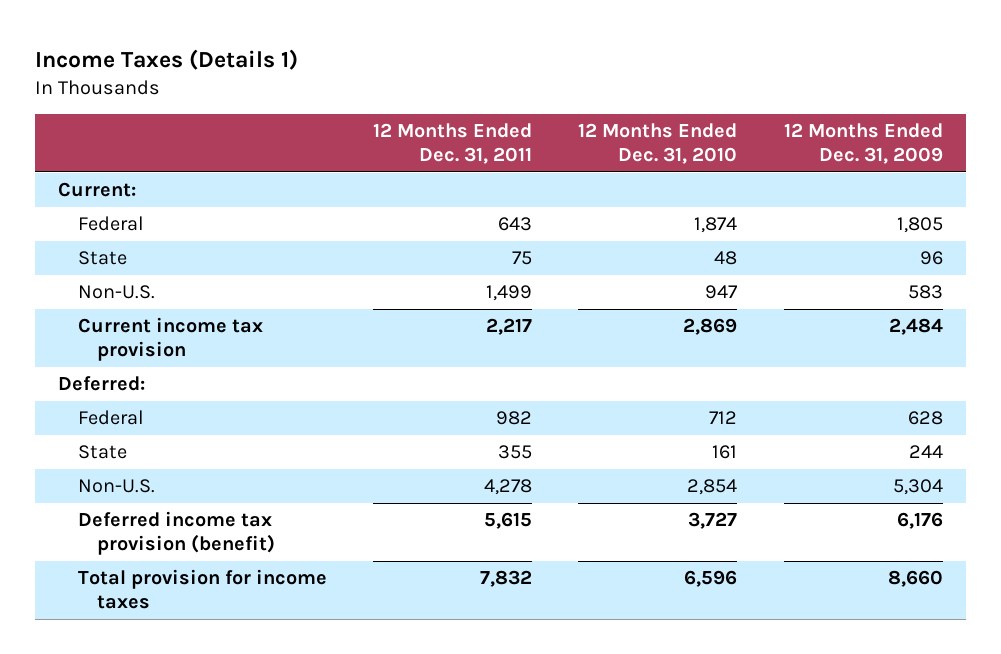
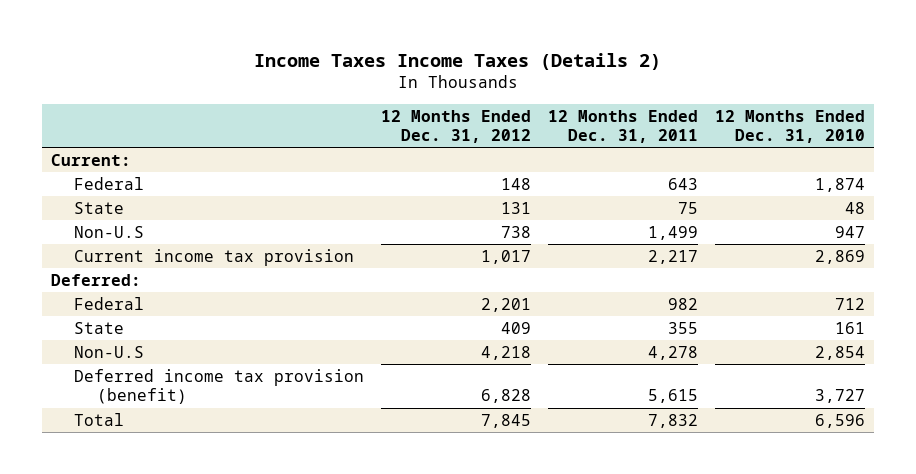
[35,48,299,70] Income Taxes (Details 1) -> [253,52,661,70] Income Taxes Income Taxes (Details 2)
[783,123,943,165] 12 Months Ended Dec. 31, 2009 -> none
none -> [380,109,531,144] 12 Months Ended Dec. 31, 2012
[77,285,155,300] Non-U.S. -> [73,225,144,238] Non-U.S
[77,479,155,494] Non-U.S. -> [73,345,144,358] Non-U.S
[77,569,327,610] Total provision for income taxes -> [73,412,124,426] Total

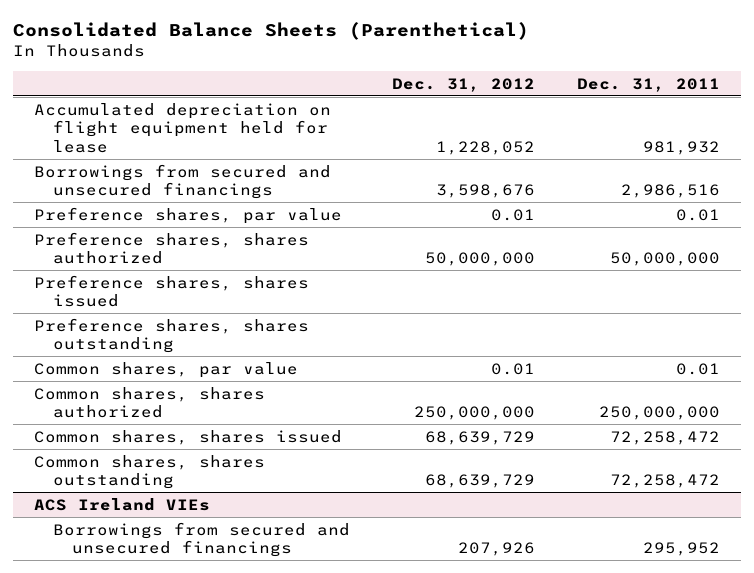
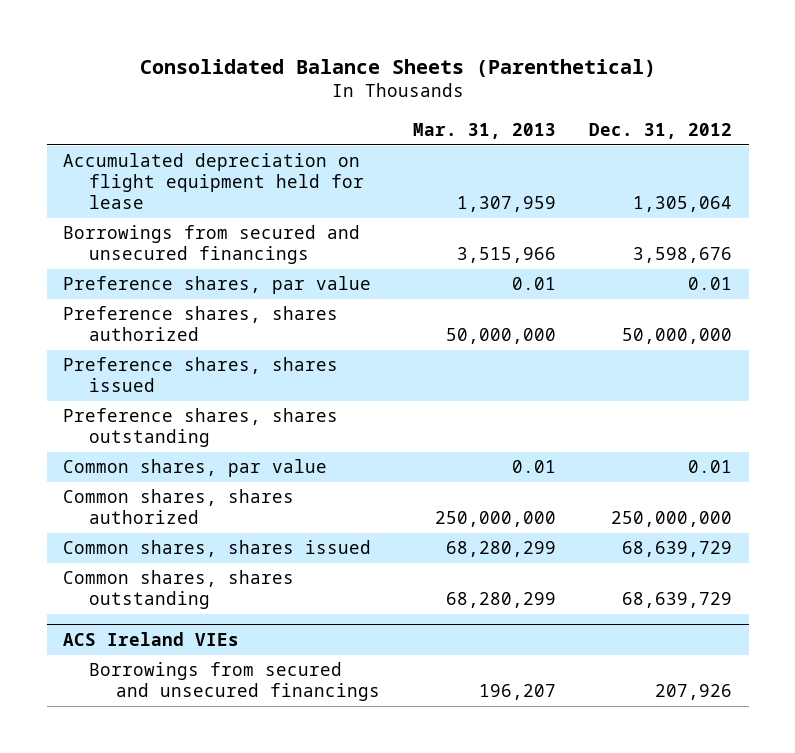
[577,77,721,92] Dec. 31, 2011 -> none
none -> [412,122,556,139] Mar. 31, 2013
[435,140,535,155] 1,228,052 -> [632,196,732,213] 1,305,064

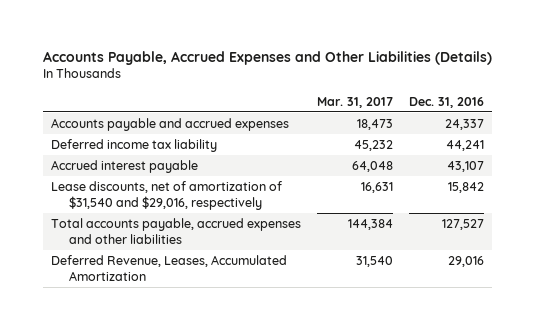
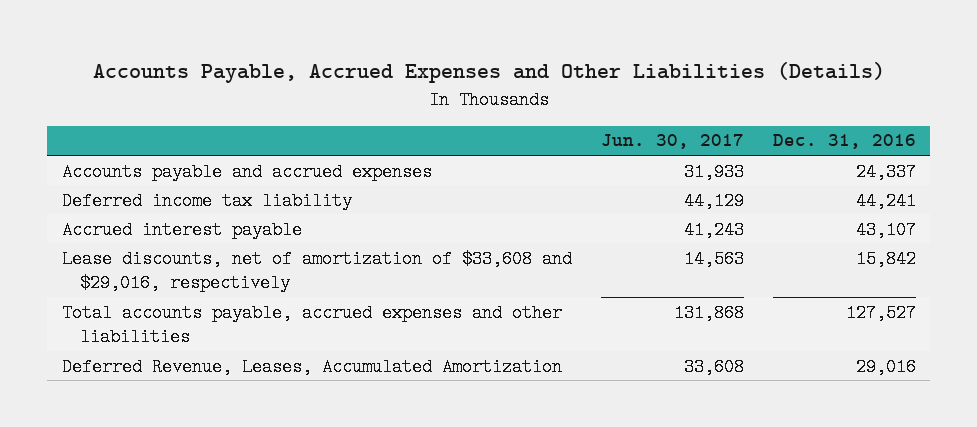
[316,96,393,108] Mar. 31, 2017 -> none
none -> [600,134,744,150] Jun. 30, 2017
[50,180,282,210] Lease discounts, net of amortization of $31,540 and $29,016, respectively -> [61,249,572,293] Lease discounts, net of amortization of $33,608 and $29,016, respectively

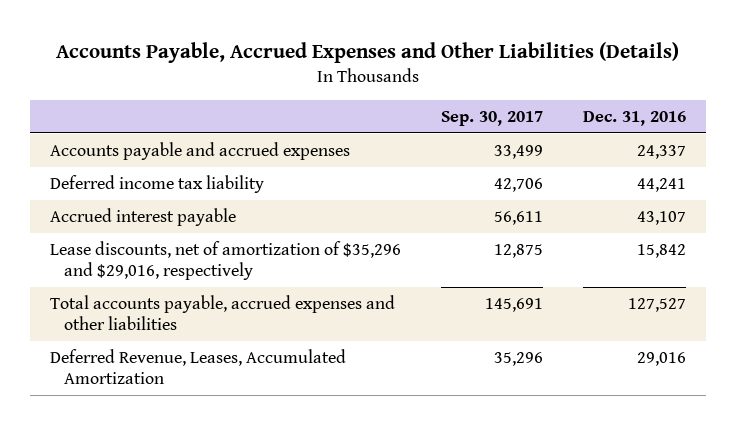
[600,134,744,150] Jun. 30, 2017 -> none
none -> [441,110,544,126] Sep. 30, 2017
[61,249,572,293] Lease discounts, net of amortization of $33,608 and $29,016, respectively -> [50,240,402,281] Lease discounts, net of amortization of $35,296 and $29,016, respectively

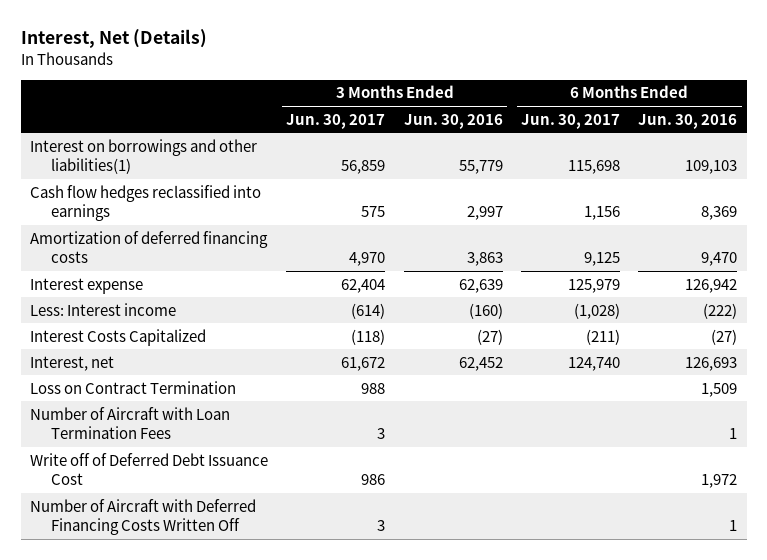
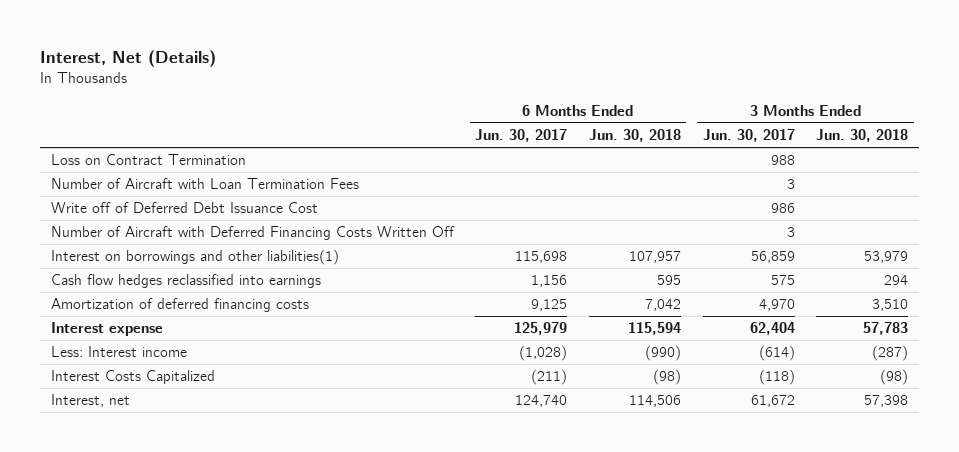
[403,113,503,129] Jun. 30, 2016 -> none
[638,113,738,129] Jun. 30, 2016 -> none
none -> [589,129,682,143] Jun. 30, 2018
none -> [816,129,909,143] Jun. 30, 2018
[29,380,236,394] Loss on Contract Termination -> [50,154,246,166] Loss on Contract Termination
[29,406,230,440] Number of Aircraft with Loan Termination Fees -> [50,178,359,190] Number of Aircraft with Loan Termination Fees
[29,452,268,486] Write off of Deferred Debt Issuance Cost -> [50,202,318,214] Write off of Deferred Debt Issuance Cost
[29,498,256,536] Number of Aircraft with Deferred Financing Costs Written Off -> [50,226,455,241] Number of Aircraft with Deferred Financing Costs Written Off

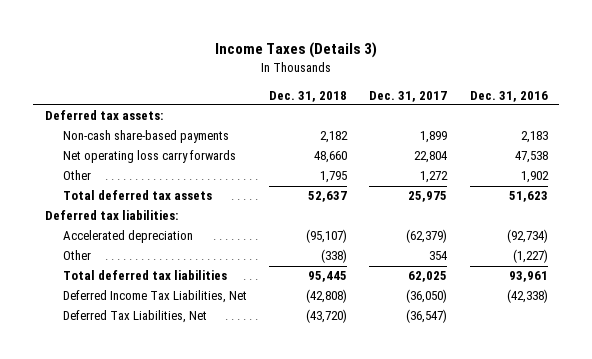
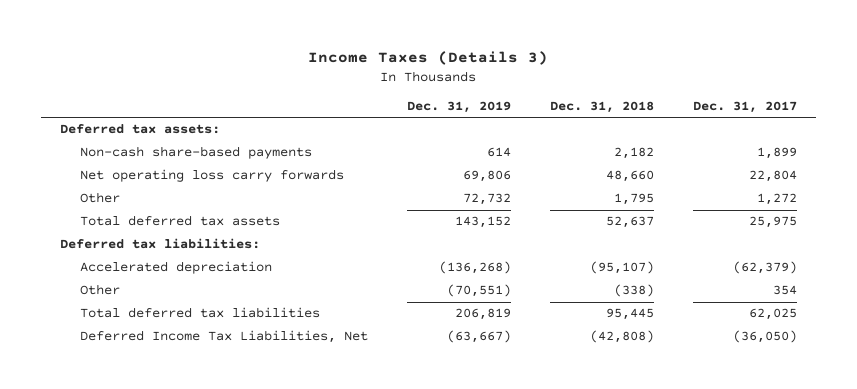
[469,90,548,102] Dec. 31, 2016 -> none
none -> [407,100,512,113] Dec. 31, 2019
[62,310,207,324] Deferred Tax Liabilities, Net -> none

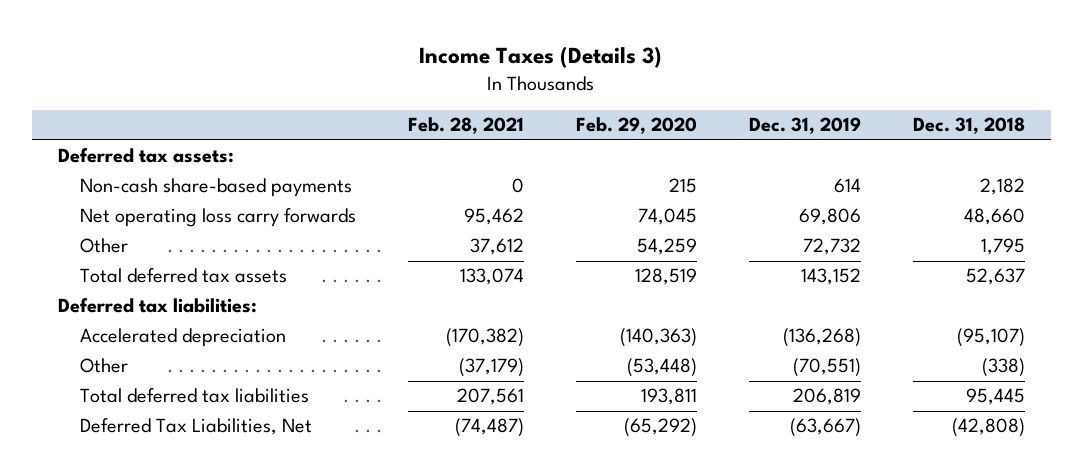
[692,100,797,113] Dec. 31, 2017 -> none
none -> [407,117,524,135] Feb. 28, 2021
none -> [575,117,697,135] Feb. 29, 2020
[80,330,369,344] Deferred Income Tax Liabilities, Net -> [79,418,312,436] Deferred Tax Liabilities, Net

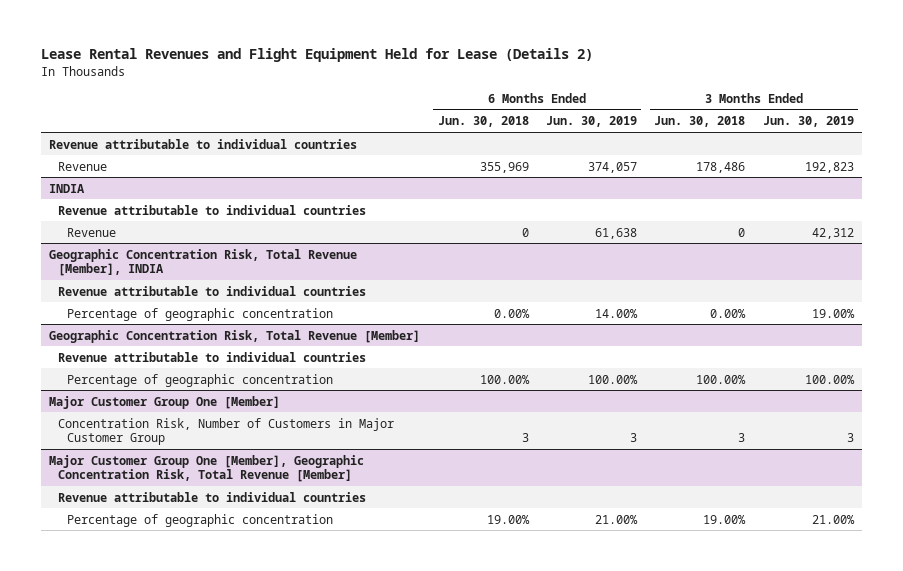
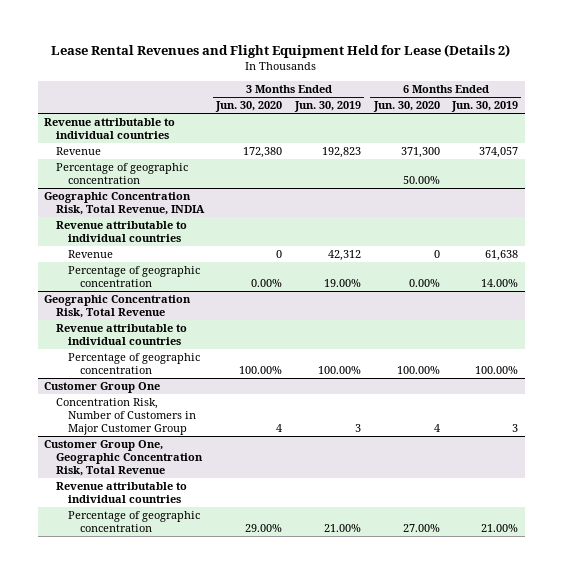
[437,116,529,128] Jun. 30, 2018 -> none
[654,116,746,128] Jun. 30, 2018 -> none
none -> [215,101,283,113] Jun. 30, 2020
none -> [372,101,440,113] Jun. 30, 2020
[49,183,86,193] INDIA -> none
none -> [55,162,188,184] Percentage of geographic concentration
none -> [43,191,205,215] Geographic Concentration Risk, Total Revenue, INDIA
[49,248,358,277] Geographic Concentration Risk, Total Revenue [Member], INDIA -> none
[58,285,367,296] Revenue attributable to individual countries -> none
[49,329,421,343] Geographic Concentration Risk, Total Revenue [Member] -> [43,294,191,318] Geographic Concentration Risk, Total Revenue
[49,395,281,409] Major Customer Group One [Member] -> [43,381,160,393] Customer Group One
[49,454,365,483] Major Customer Group One [Member], Geographic Concentration Risk, Total Revenue [Member] -> [43,439,203,476] Customer Group One, Geographic Concentration Risk, Total Revenue

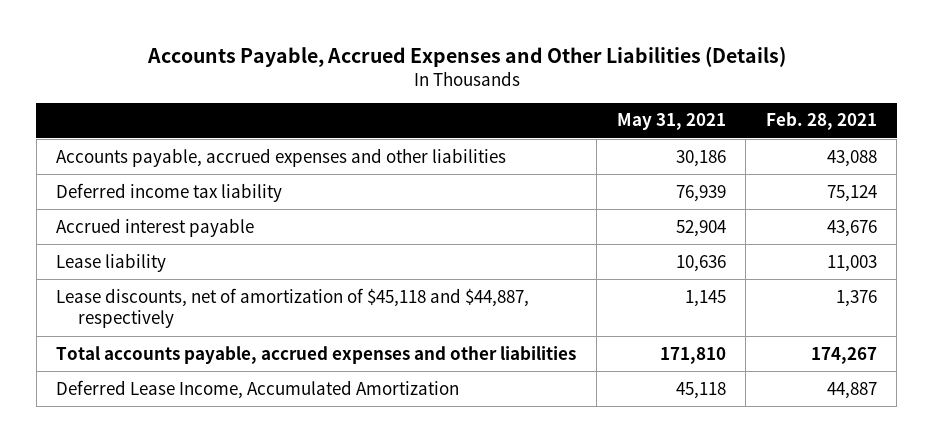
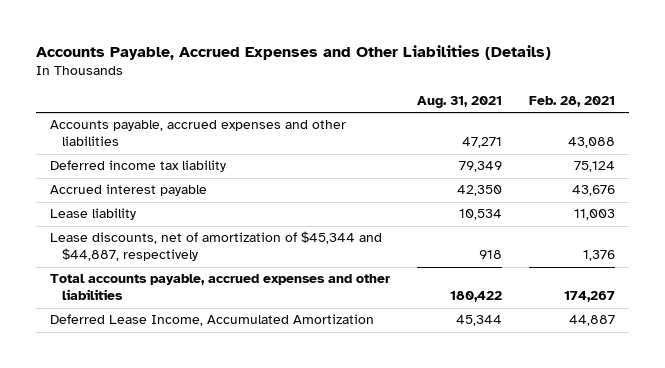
[616,113,726,131] May 31, 2021 -> none
none -> [416,96,502,109] Aug. 31, 2021
[56,287,530,329] Lease discounts, net of amortization of $45,118 and $44,887, respectively -> [49,231,382,262] Lease discounts, net of amortization of $45,344 and $44,887, respectively

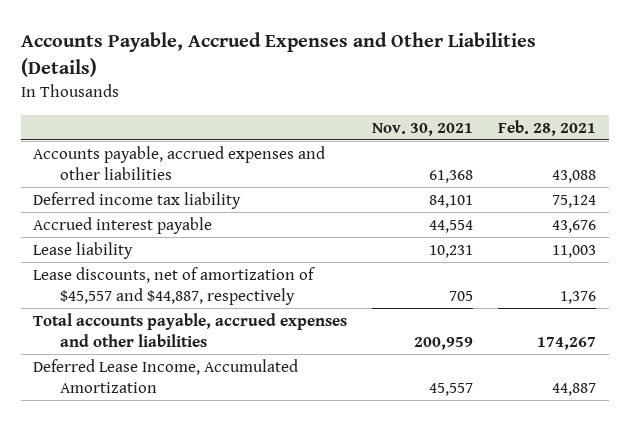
[416,96,502,109] Aug. 31, 2021 -> none
none -> [372,122,474,136] Nov. 30, 2021
[49,231,382,262] Lease discounts, net of amortization of $45,344 and $44,887, respectively -> [33,267,316,305] Lease discounts, net of amortization of $45,557 and $44,887, respectively

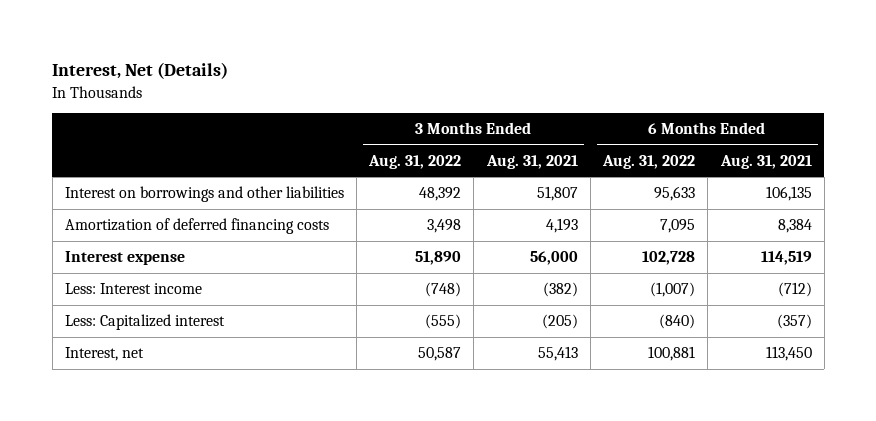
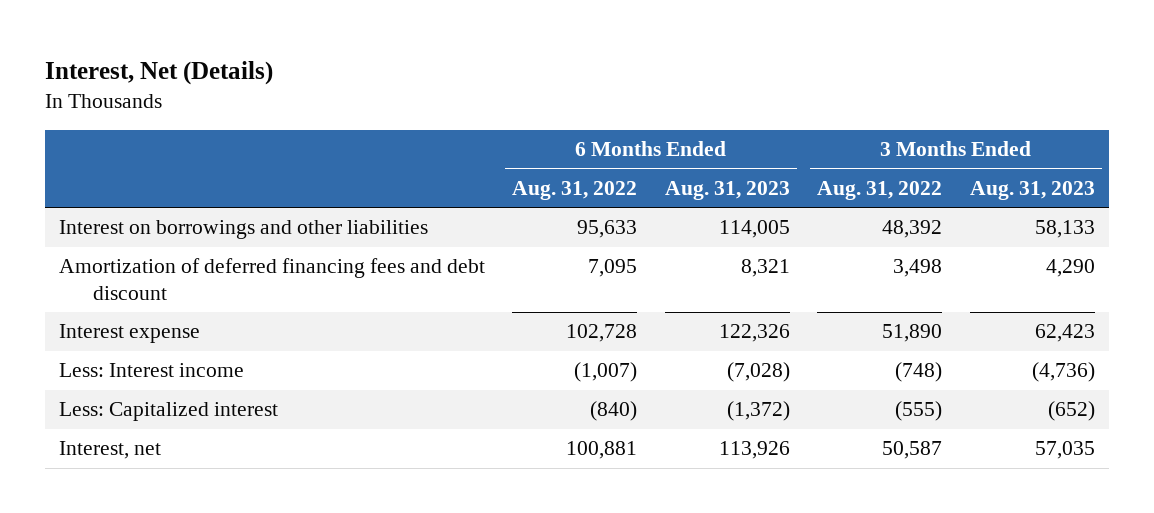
[485,155,578,170] Aug. 31, 2021 -> none
[719,155,812,170] Aug. 31, 2021 -> none
none -> [664,180,790,200] Aug. 31, 2023
none -> [969,180,1095,200] Aug. 31, 2023
[64,218,329,235] Amortization of deferred financing costs -> [58,258,485,300] Amortization of deferred financing fees and debt discount

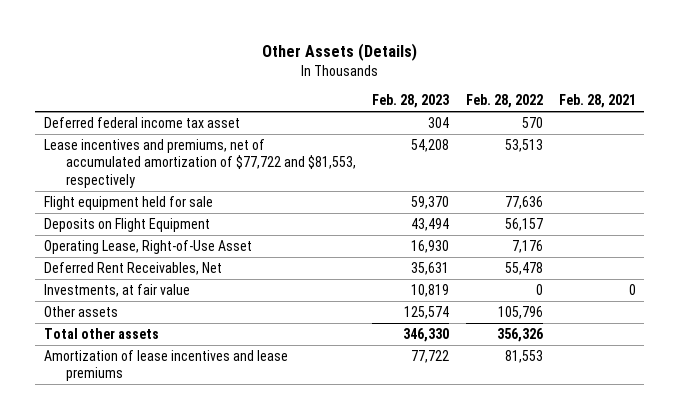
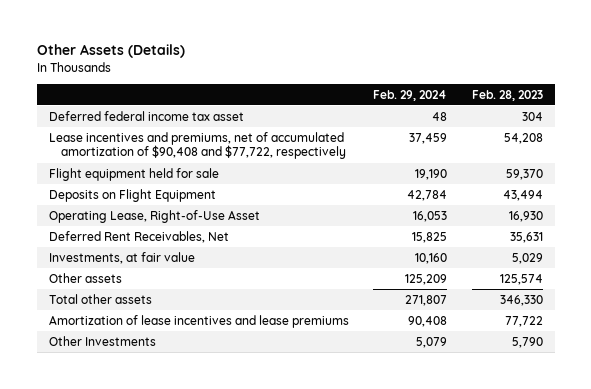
[465,94,543,109] Feb. 28, 2022 -> none
[558,94,636,109] Feb. 28, 2021 -> none
none -> [373,89,448,101] Feb. 29, 2024
[43,138,356,188] Lease incentives and premiums, net of accumulated amortization of $77,722 and $81,553, respectively -> [48,131,346,160] Lease incentives and premiums, net of accumulated amortization of $90,408 and $77,722, respectively
[411,283,450,297] 10,819 -> [511,252,543,264] 5,029
none -> [48,335,156,346] Other Investments

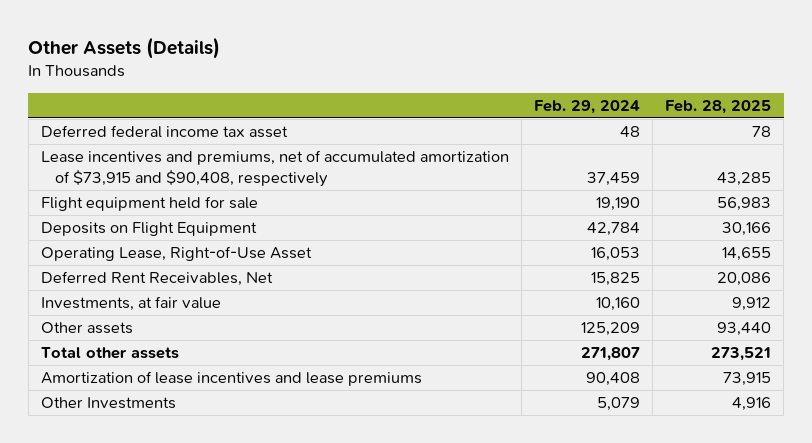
[471,89,543,101] Feb. 28, 2023 -> none
none -> [665,99,772,114] Feb. 28, 2025
[48,131,346,160] Lease incentives and premiums, net of accumulated amortization of $90,408 and $77,722, respectively -> [40,150,509,188] Lease incentives and premiums, net of accumulated amortization of $73,915 and $90,408, respectively

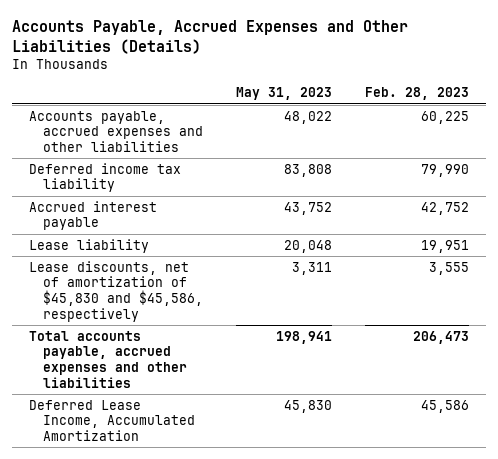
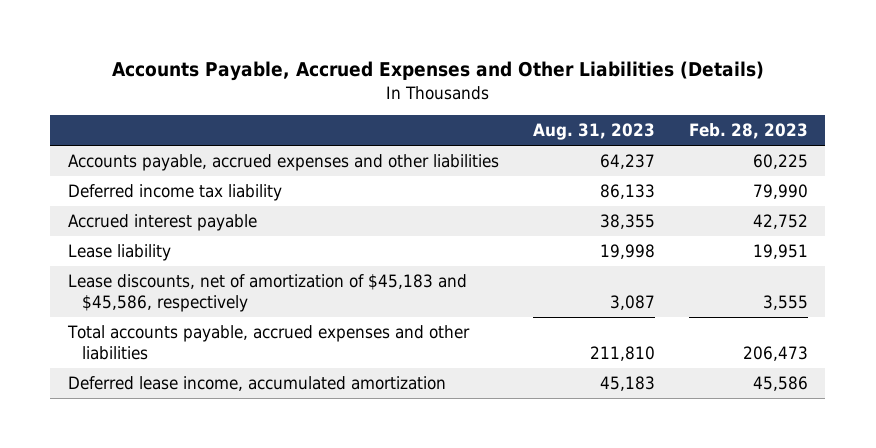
[236,87,333,101] May 31, 2023 -> none
none -> [532,123,655,141] Aug. 31, 2023
[28,260,203,322] Lease discounts, net of amortization of $45,830 and $45,586, respectively -> [67,274,467,312] Lease discounts, net of amortization of $45,183 and $45,586, respectively
[28,399,195,442] Deferred Lease Income, Accumulated Amortization -> [67,376,446,392] Deferred lease income, accumulated amortization

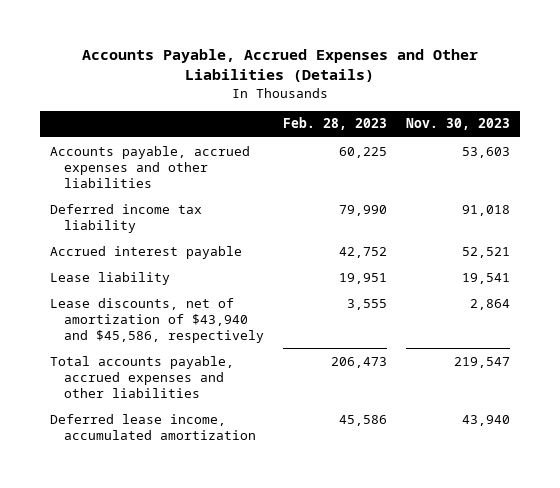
[532,123,655,141] Aug. 31, 2023 -> none
none -> [406,118,511,131] Nov. 30, 2023
[67,274,467,312] Lease discounts, net of amortization of $45,183 and $45,586, respectively -> [49,297,265,343] Lease discounts, net of amortization of $43,940 and $45,586, respectively

